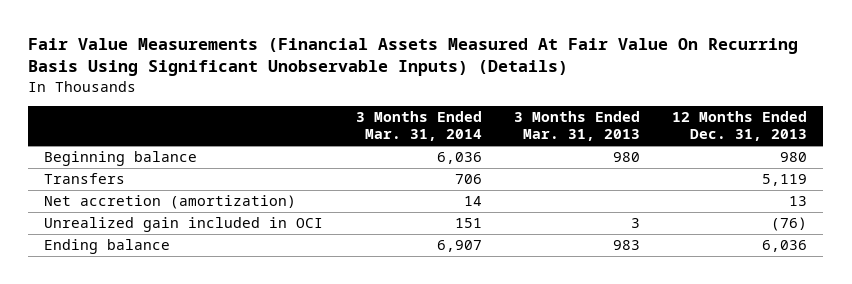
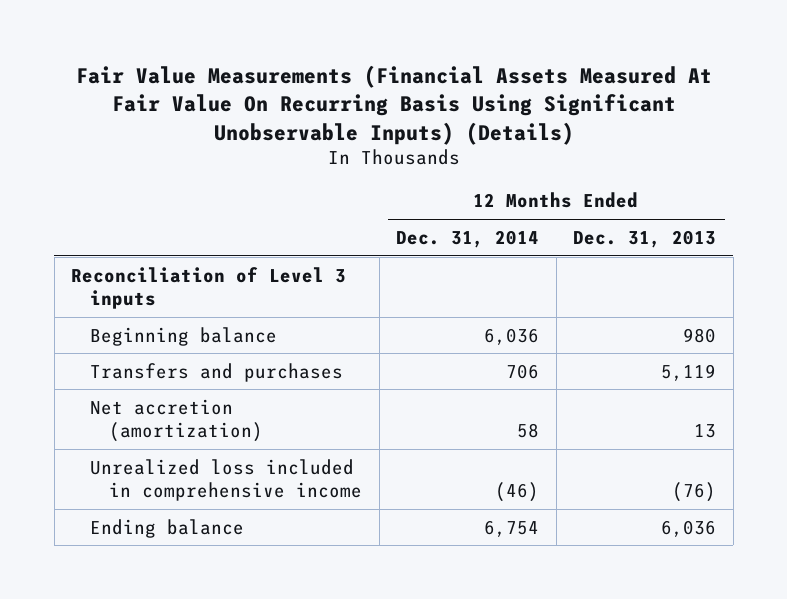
[355,111,482,142] 3 Months Ended Mar. 31, 2014 -> none
[513,111,640,142] 3 Months Ended Mar. 31, 2013 -> none
none -> [396,229,540,248] Dec. 31, 2014
none -> [71,266,347,310] Reconciliation of Level 3 inputs
[44,173,126,185] Transfers -> [90,362,344,382] Transfers and purchases
[44,217,324,233] Unrealized gain included in OCI -> [90,458,362,502] Unrealized loss included in comprehensive income

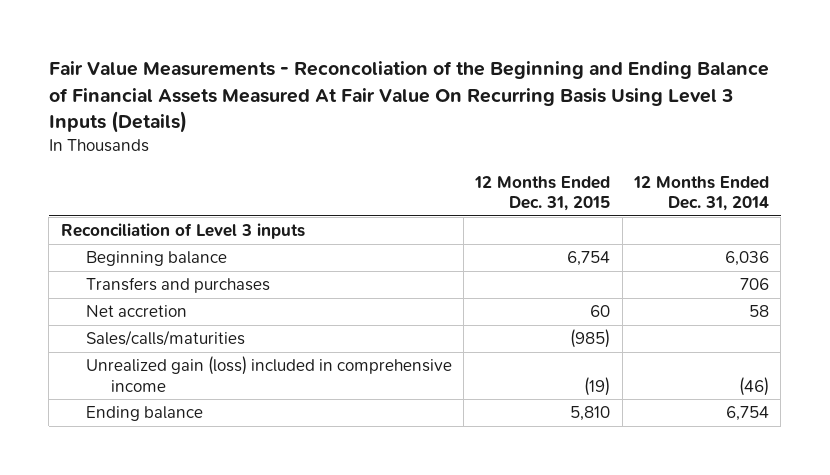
[75,64,712,145] Fair Value Measurements (Financial Assets Measured At Fair Value On Recurring Basis Using Significant Unobservable Inputs) (Details) -> [48,61,769,134] Fair Value Measurements - Reconcoliation of the Beginning and Ending Balance of Financial Assets Measured At Fair Value On Recurring Basis Using Level 3 Inputs (Details)
[573,229,717,248] Dec. 31, 2013 -> none
none -> [474,175,611,212] 12 Months Ended Dec. 31, 2015
[90,398,263,443] Net accretion (amortization) -> [85,305,187,318] Net accretion
none -> [85,330,245,347] Sales/calls/maturities
[90,458,362,502] Unrealized loss included in comprehensive income -> [85,356,452,392] Unrealized gain (loss) included in comprehensive income

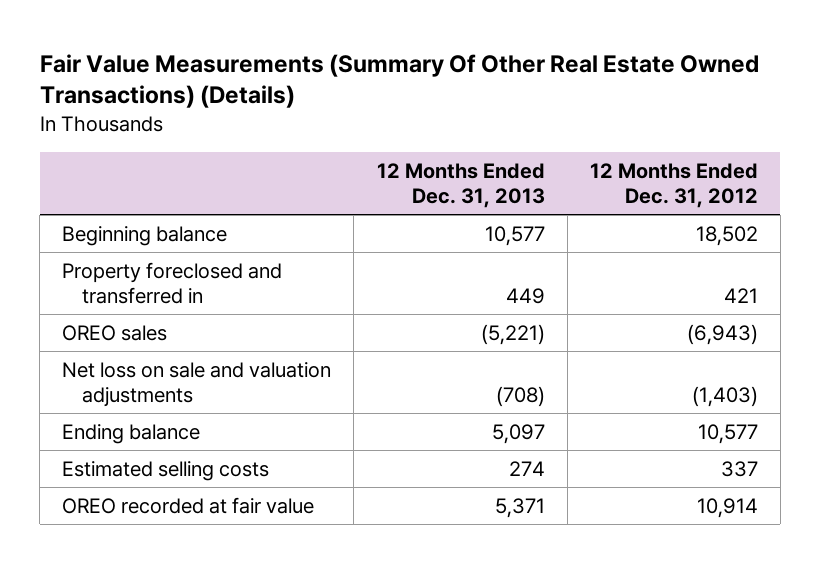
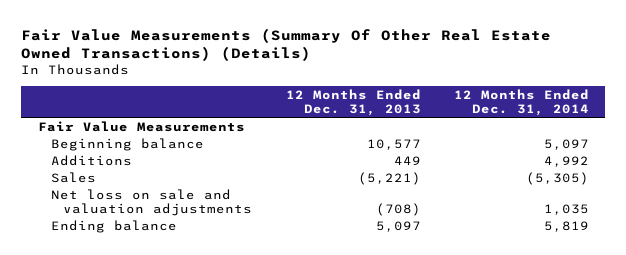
[589,162,758,208] 12 Months Ended Dec. 31, 2012 -> none
none -> [453,88,589,116] 12 Months Ended Dec. 31, 2014
none -> [37,120,245,132] Fair Value Measurements
[62,261,283,305] Property foreclosed and transferred in -> [50,154,132,166] Additions
[62,324,168,341] OREO sales -> [50,171,96,183] Sales
[62,460,270,481] Estimated selling costs -> none
[62,496,315,514] OREO recorded at fair value -> none

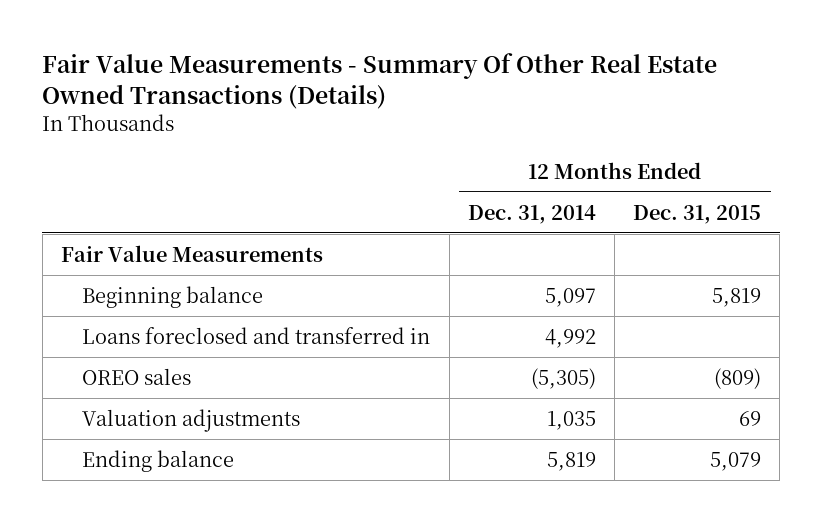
[21,27,552,61] Fair Value Measurements (Summary Of Other Real Estate Owned Transactions) (Details) -> [42,53,718,110] Fair Value Measurements - Summary Of Other Real Estate Owned Transactions (Details)
[285,88,421,116] 12 Months Ended Dec. 31, 2013 -> none
none -> [633,204,762,224] Dec. 31, 2015
[50,154,132,166] Additions -> [82,326,431,344] Loans foreclosed and transferred in
[50,171,96,183] Sales -> [82,367,192,385] OREO sales
[50,188,253,216] Net loss on sale and valuation adjustments -> [82,408,301,432] Valuation adjustments

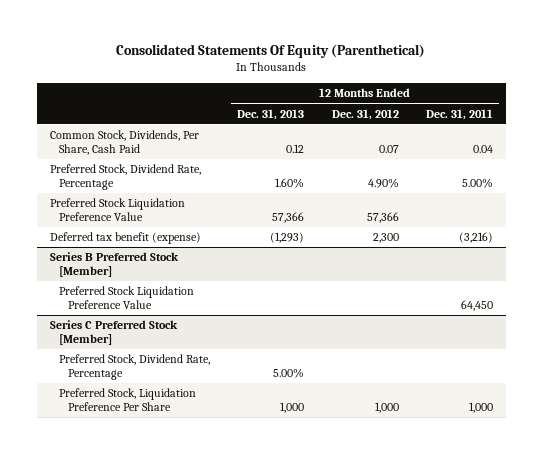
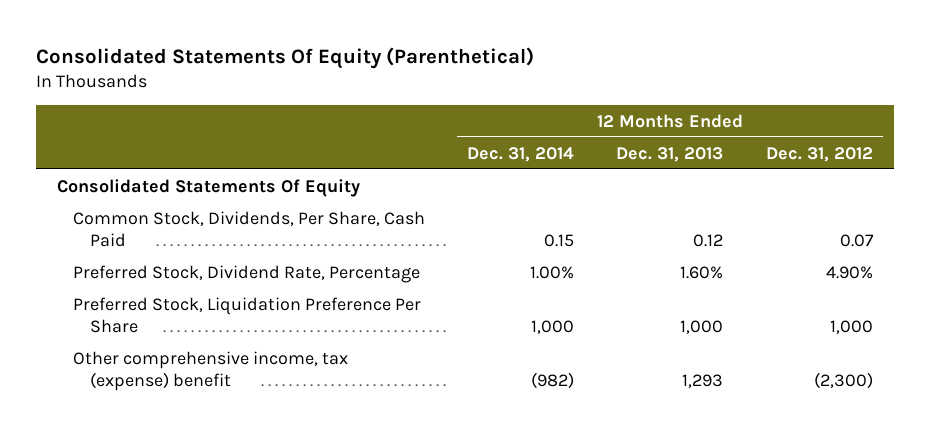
[425,108,493,120] Dec. 31, 2011 -> none
none -> [467,146,575,162] Dec. 31, 2014
none -> [56,178,360,197] Consolidated Statements Of Equity
[50,198,186,221] Preferred Stock Liquidation Preference Value -> none
[50,232,202,245] Deferred tax benefit (expense) -> none
[50,252,180,277] Series B Preferred Stock [Member] -> none
[59,286,195,309] Preferred Stock Liquidation Preference Value -> none
[50,320,179,345] Series C Preferred Stock [Member] -> none
[59,354,211,380] Preferred Stock, Dividend Rate, Percentage -> none
none -> [73,350,349,392] Other comprehensive income, tax (expense) benefit

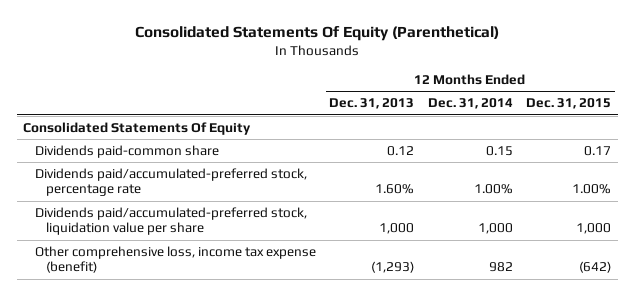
[765,146,873,162] Dec. 31, 2012 -> none
none -> [526,98,612,110] Dec. 31, 2015
[73,210,426,248] Common Stock, Dividends, Per Share, Cash Paid -> [34,144,219,158] Dividends paid-common share
[73,264,421,283] Preferred Stock, Dividend Rate, Percentage -> [34,167,307,197] Dividends paid/accumulated-preferred stock, percentage rate
[73,296,422,334] Preferred Stock, Liquidation Preference Per Share -> [34,206,307,236] Dividends paid/accumulated-preferred stock, liquidation value per share
[73,350,349,392] Other comprehensive income, tax (expense) benefit -> [34,245,316,274] Other comprehensive loss, income tax expense (benefit)
[531,372,575,390] (982) -> [488,262,513,273] 982
[682,374,724,389] 1,293 -> [371,261,415,274] (1,293)

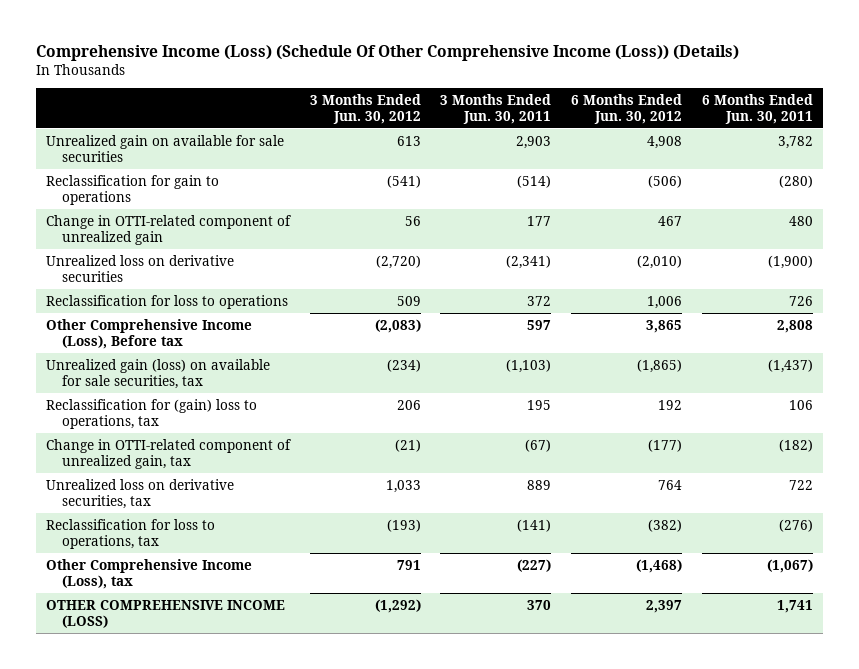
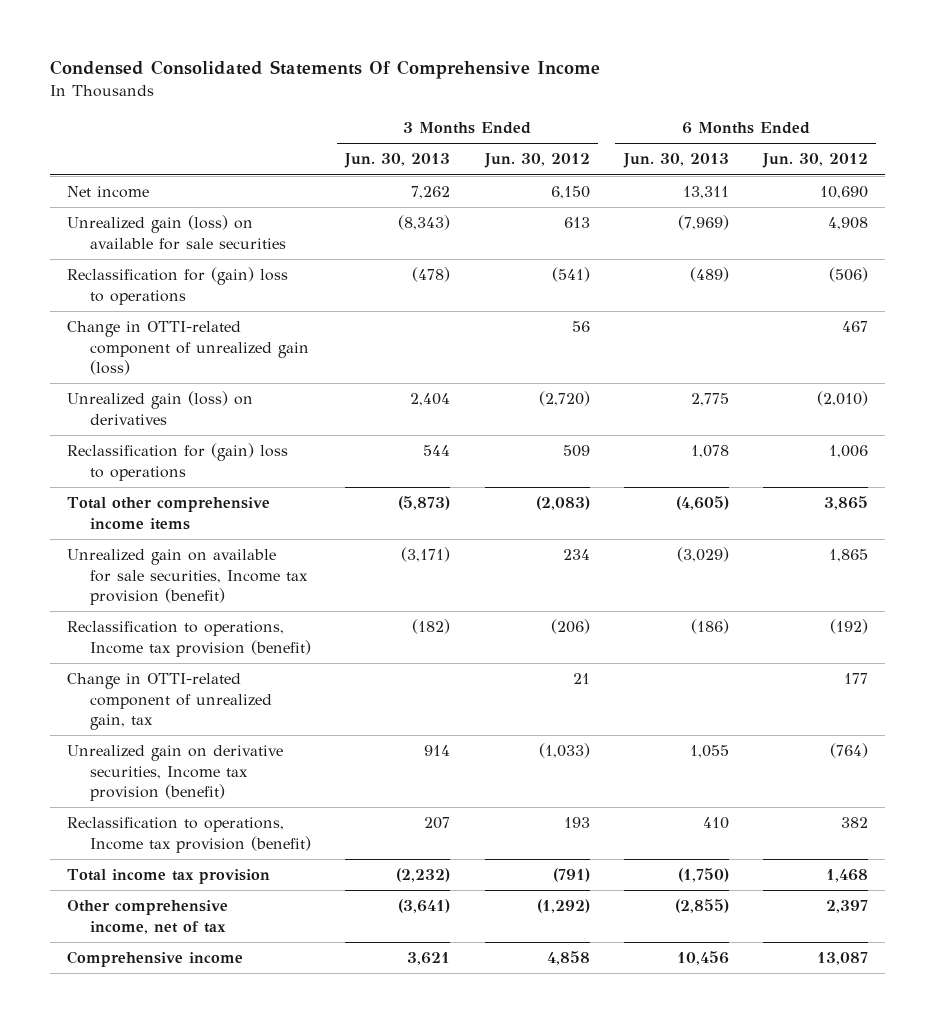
[36,44,740,61] Comprehensive Income (Loss) (Schedule Of Other Comprehensive Income (Loss)) (Details) -> [49,60,600,80] Condensed Consolidated Statements Of Comprehensive Income
[440,93,552,124] 3 Months Ended Jun. 30, 2011 -> none
[701,93,813,124] 6 Months Ended Jun. 30, 2011 -> none
none -> [344,153,451,169] Jun. 30, 2013
none -> [622,153,729,169] Jun. 30, 2013
none -> [66,186,149,199] Net income
[45,134,284,162] Unrealized gain on available for sale securities -> [66,215,287,250] Unrealized gain (loss) on available for sale securities
[45,174,219,205] Reclassification for gain to operations -> [66,267,288,305] Reclassification for (gain) loss to operations
[45,214,291,245] Change in OTTI-related component of unrealized gain -> [66,321,310,375] Change in OTTI-related component of unrealized gain (loss)
[45,254,234,282] Unrealized loss on derivative securities -> [66,391,253,425] Unrealized gain (loss) on derivatives
[45,294,288,309] Reclassification for loss to operations -> [66,443,288,481] Reclassification for (gain) loss to operations
[45,318,252,349] Other Comprehensive Income (Loss), Before tax -> [66,497,270,530] Total other comprehensive income items
[45,358,270,389] Unrealized gain (loss) on available for sale securities, tax -> [66,549,309,605] Unrealized gain on available for sale securities, Income tax provision (benefit)
[386,358,421,372] (234) -> [562,549,590,561] 234
[637,358,683,373] (1,865) -> [828,549,868,563] 1,865
[45,398,257,429] Reclassification for (gain) loss to operations, tax -> [66,621,312,657] Reclassification to operations, Income tax provision (benefit)
[396,399,421,410] 206 -> [550,619,590,635] (206)
[658,399,683,410] 192 -> [829,619,868,635] (192)
[394,438,421,452] (21) -> [572,673,590,685] 21
[648,438,683,452] (177) -> [843,673,868,685] 177
[45,478,234,509] Unrealized loss on derivative securities, tax -> [66,745,283,801] Unrealized gain on derivative securities, Income tax provision (benefit)
[385,479,421,493] 1,033 -> [538,743,590,759] (1,033)
[658,479,683,490] 764 -> [829,743,868,759] (764)
[45,518,215,549] Reclassification for loss to operations, tax -> [66,817,312,853] Reclassification to operations, Income tax provision (benefit)
[386,518,421,532] (193) -> [563,817,590,829] 193
[648,518,683,532] (382) -> [840,817,868,829] 382
[45,558,252,589] Other Comprehensive Income (Loss), tax -> [66,869,270,885] Total income tax provision
[396,559,421,570] 791 -> [552,868,590,883] (791)
[636,558,683,573] (1,468) -> [825,869,868,883] 1,468
[45,599,285,628] OTHER COMPREHENSIVE INCOME (LOSS) -> [66,900,228,934] Other comprehensive income, net of tax
none -> [66,951,243,968] Comprehensive income

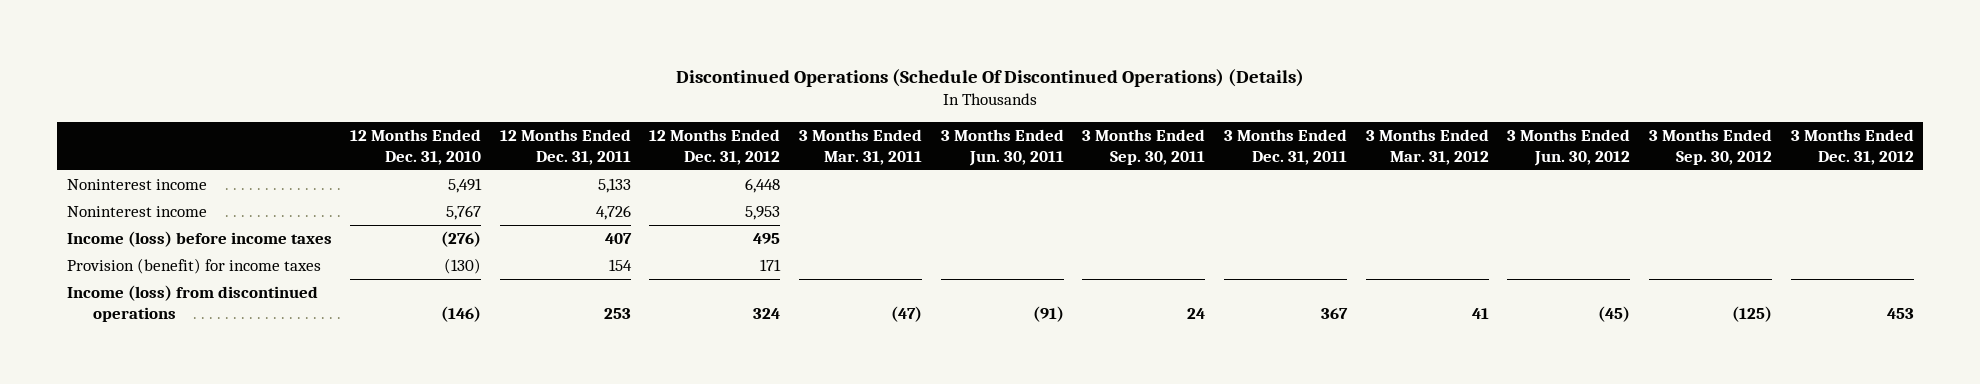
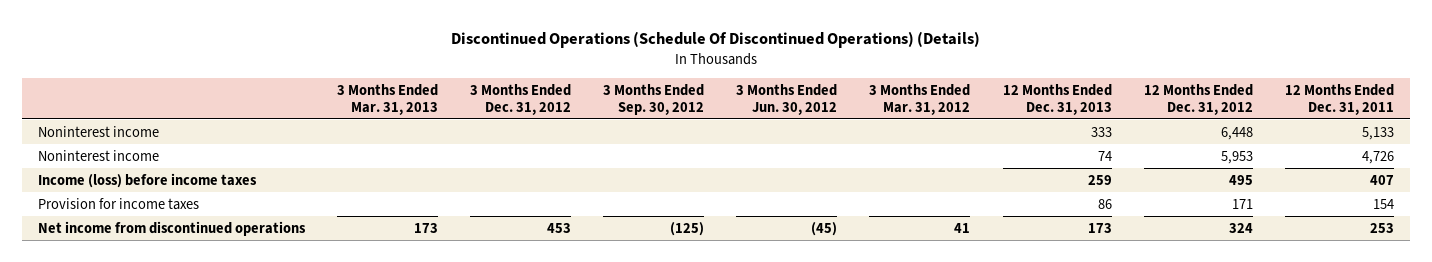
[350,128,482,165] 12 Months Ended Dec. 31, 2010 -> none
[799,128,923,165] 3 Months Ended Mar. 31, 2011 -> none
[940,128,1064,166] 3 Months Ended Jun. 30, 2011 -> none
[1082,128,1206,165] 3 Months Ended Sep. 30, 2011 -> none
[1223,128,1347,165] 3 Months Ended Dec. 31, 2011 -> none
none -> [336,83,438,115] 3 Months Ended Mar. 31, 2013
none -> [1002,83,1112,115] 12 Months Ended Dec. 31, 2013
[66,257,321,274] Provision (benefit) for income taxes -> [37,197,199,210] Provision for income taxes
[66,284,318,323] Income (loss) from discontinued operations -> [37,220,306,236] Net income from discontinued operations

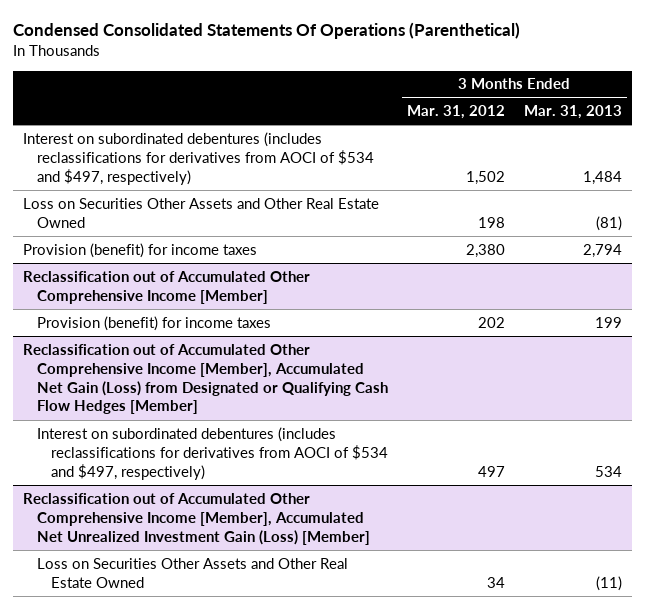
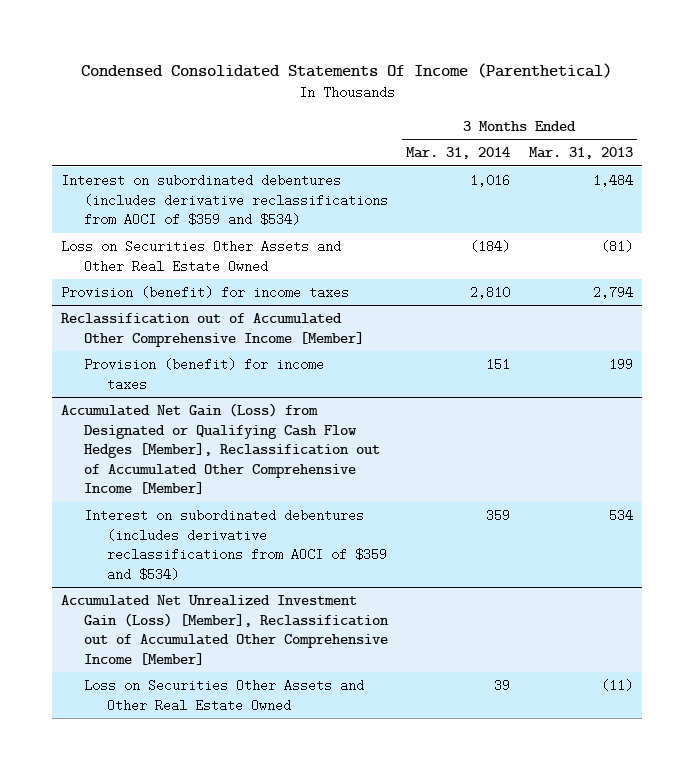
[12,21,520,39] Condensed Consolidated Statements Of Operations (Parenthetical) -> [80,62,612,78] Condensed Consolidated Statements Of Income (Parenthetical)
[406,105,505,120] Mar. 31, 2012 -> none
none -> [406,147,511,160] Mar. 31, 2014
[22,131,374,185] Interest on subordinated debentures (includes reclassifications for derivatives from AOCI of $534 and $497, respectively) -> [60,173,388,227] Interest on subordinated debentures (includes derivative reclassifications from AOCI of $359 and $534)
[22,343,388,415] Reclassification out of Accumulated Other Comprehensive Income [Member], Accumulated Net Gain (Loss) from Designated or Qualifying Cash Flow Hedges [Member] -> [60,402,380,495] Accumulated Net Gain (Loss) from Designated or Qualifying Cash Flow Hedges [Member], Reclassification out of Accumulated Other Comprehensive Income [Member]
[36,426,388,480] Interest on subordinated debentures (includes reclassifications for derivatives from AOCI of $534 and $497, respectively) -> [83,508,388,581] Interest on subordinated debentures (includes derivative reclassifications from AOCI of $359 and $534)
[22,492,370,545] Reclassification out of Accumulated Other Comprehensive Income [Member], Accumulated Net Unrealized Investment Gain (Loss) [Member] -> [60,594,389,665] Accumulated Net Unrealized Investment Gain (Loss) [Member], Reclassification out of Accumulated Other Comprehensive Income [Member]

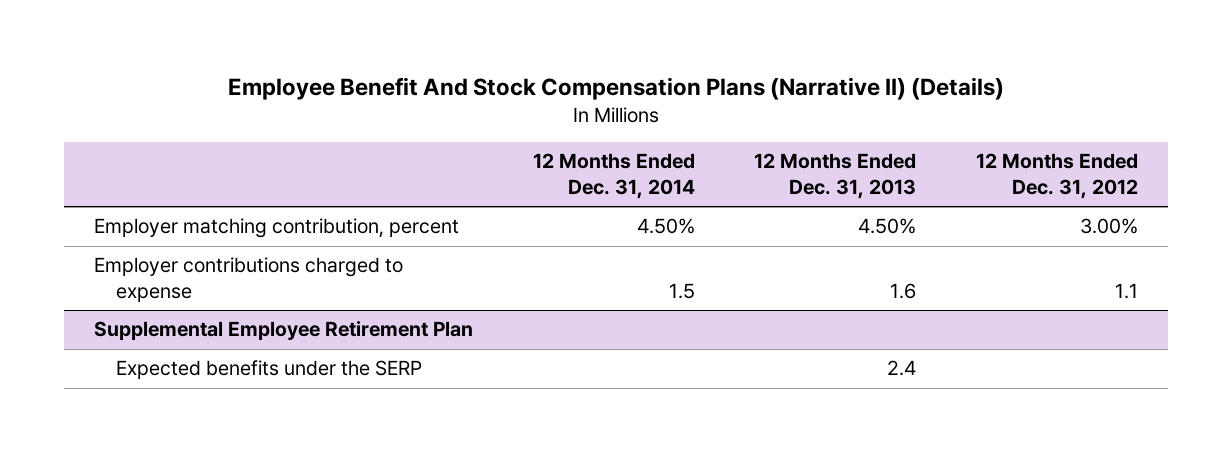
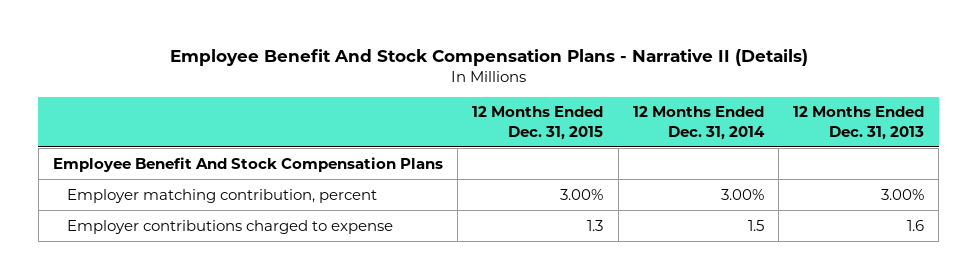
[228,76,1005,100] Employee Benefit And Stock Compensation Plans (Narrative II) (Details) -> [169,48,808,66] Employee Benefit And Stock Compensation Plans - Narrative II (Details)
[976,153,1139,199] 12 Months Ended Dec. 31, 2012 -> none
none -> [472,106,604,140] 12 Months Ended Dec. 31, 2015
none -> [53,156,444,172] Employee Benefit And Stock Compensation Plans
[636,218,695,235] 4.50% -> [720,188,764,200] 3.00%
[858,218,917,235] 4.50% -> [881,188,925,200] 3.00%
[93,321,473,341] Supplemental Employee Retirement Plan -> none
[116,360,423,380] Expected benefits under the SERP -> none

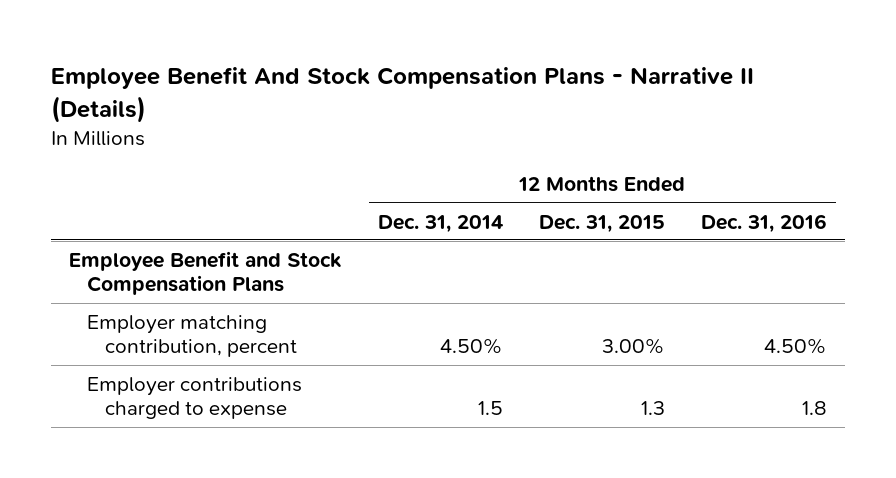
[793,106,925,140] 12 Months Ended Dec. 31, 2013 -> none
none -> [700,213,827,233] Dec. 31, 2016
[53,156,444,172] Employee Benefit And Stock Compensation Plans -> [69,250,343,296] Employee Benefit and Stock Compensation Plans
[720,188,764,200] 3.00% -> [439,338,503,355] 4.50%

